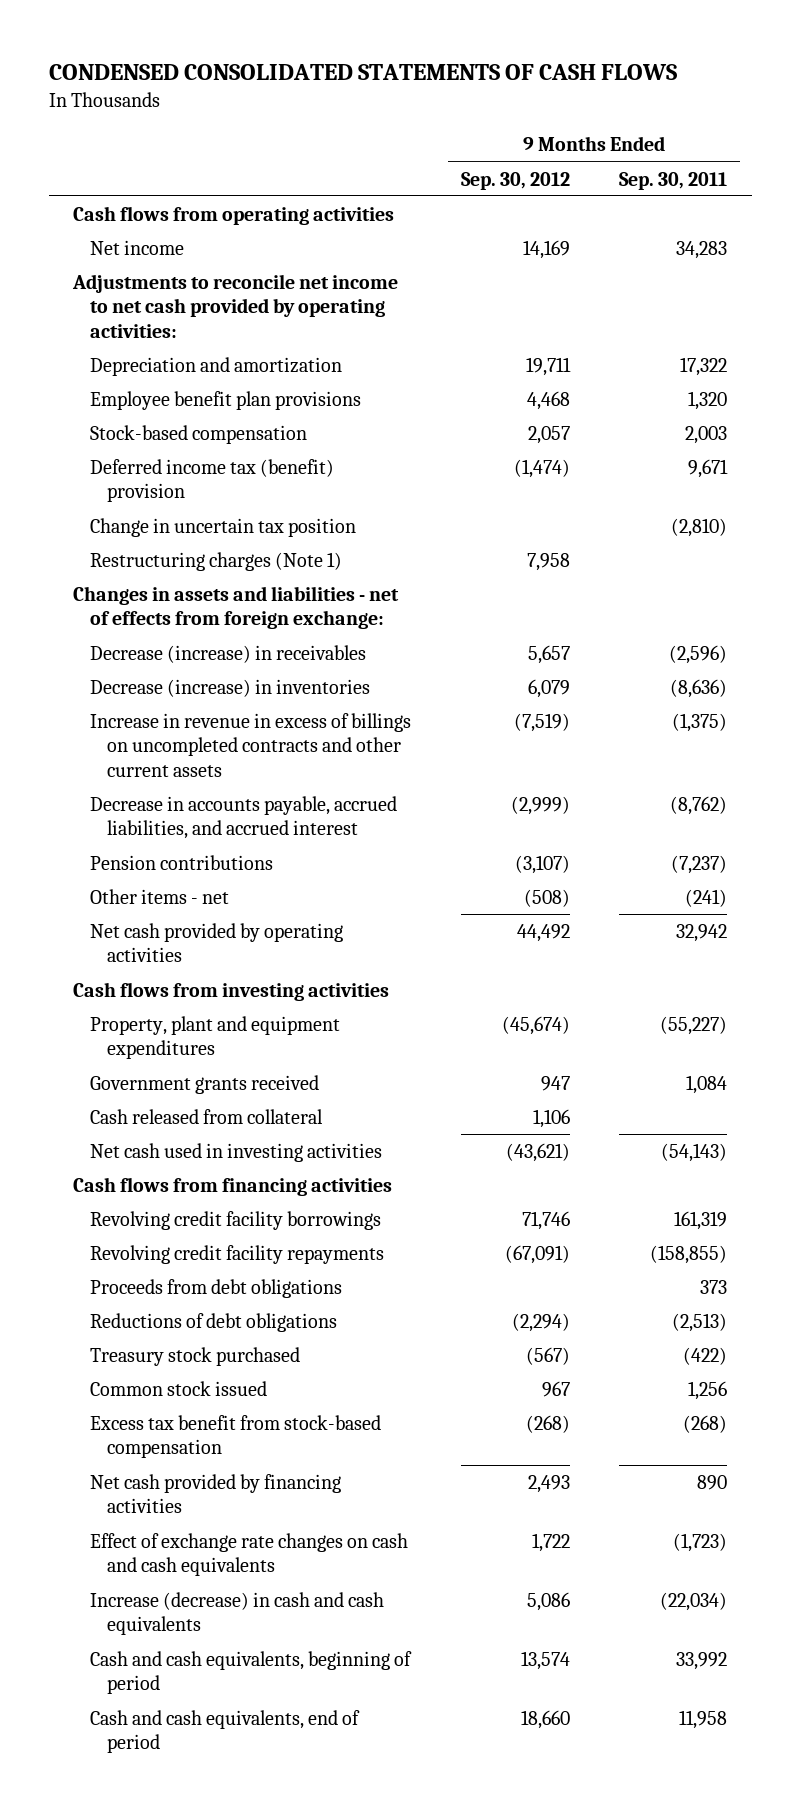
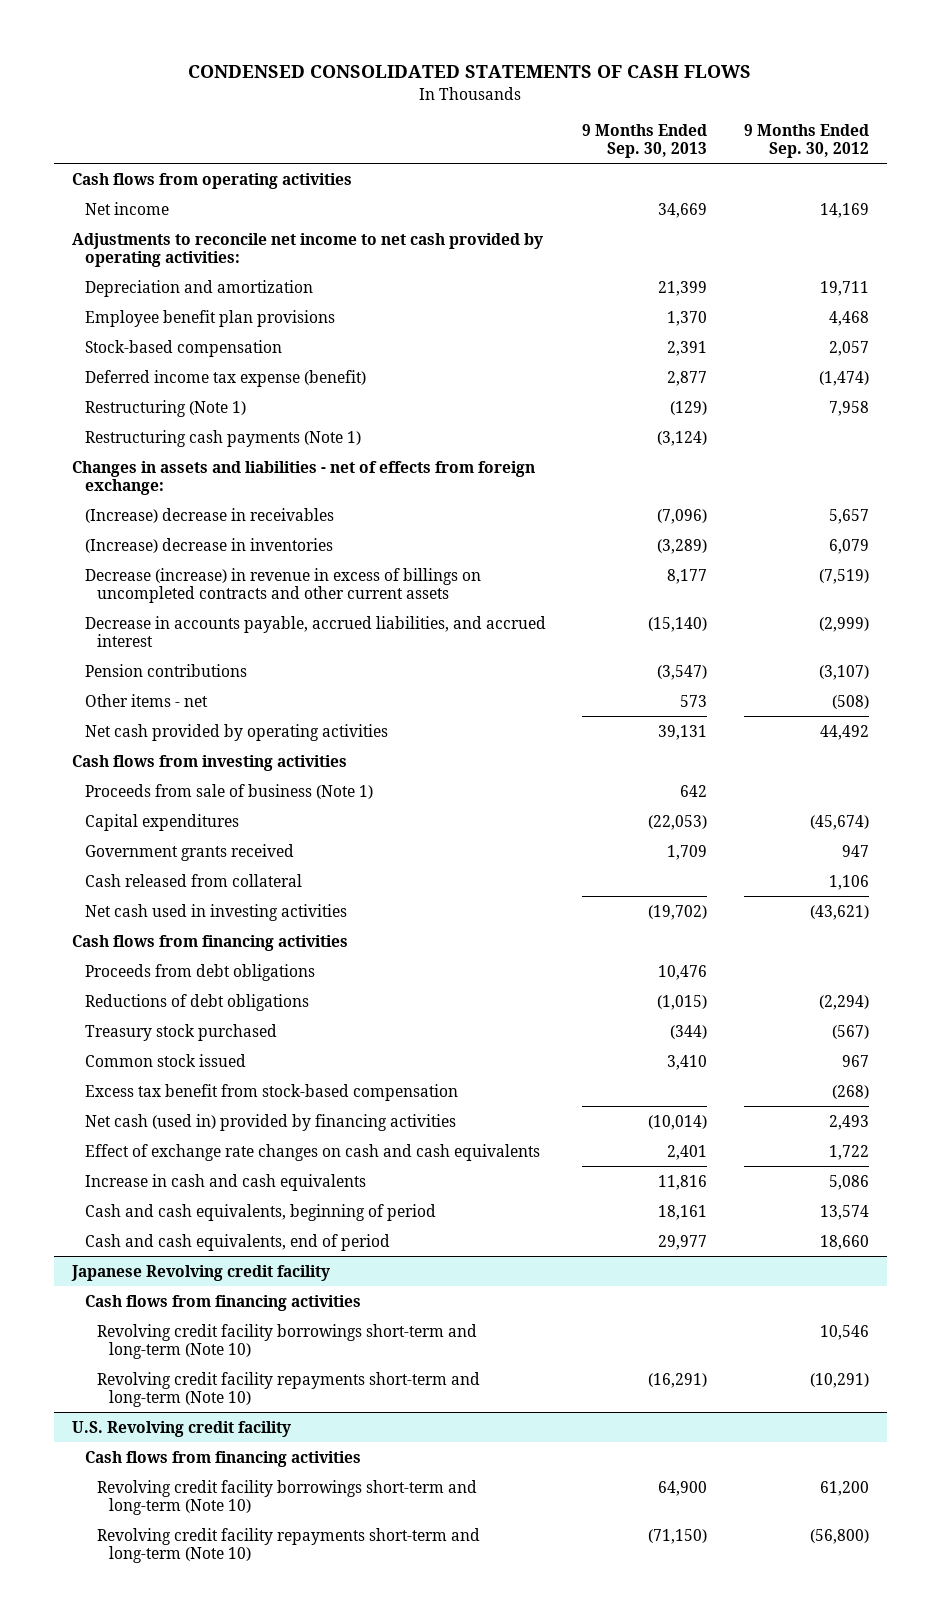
[619,171,728,190] Sep. 30, 2011 -> none
none -> [582,123,708,159] 9 Months Ended Sep. 30, 2013
[89,518,356,538] Change in uncertain tax position -> none
[89,459,334,503] Deferred income tax (benefit) provision -> [84,369,366,387] Deferred income tax expense (benefit)
[89,552,342,572] Restructuring charges (Note 1) -> [84,399,246,417] Restructuring (Note 1)
none -> [84,429,361,447] Restructuring cash payments (Note 1)
[89,645,366,664] Decrease (increase) in receivables -> [84,507,334,523] (Increase) decrease in receivables
[89,679,370,698] Decrease (increase) in inventories -> [84,537,333,553] (Increase) decrease in inventories
[89,713,411,777] Increase in revenue in excess of billings on uncompleted contracts and other current assets -> [84,567,481,603] Decrease (increase) in revenue in excess of billings on uncompleted contracts and other current assets
none -> [84,783,373,799] Proceeds from sale of business (Note 1)
[89,1016,340,1060] Property, plant and equipment expenditures -> [84,813,239,831] Capital expenditures
[89,1211,381,1231] Revolving credit facility borrowings -> none
[89,1245,384,1265] Revolving credit facility repayments -> none
[89,1474,341,1514] Net cash provided by financing activities -> [84,1113,456,1131] Net cash (used in) provided by financing activities
[89,1592,384,1636] Increase (decrease) in cash and cash equivalents -> [84,1173,366,1191] Increase in cash and cash equivalents
none -> [71,1264,331,1281] Japanese Revolving credit facility
none -> [84,1294,361,1311] Cash flows from financing activities
none -> [97,1323,478,1359] Revolving credit facility borrowings short-term and long-term (Note 10)
none -> [97,1371,481,1407] Revolving credit facility repayments short-term and long-term (Note 10)
none -> [72,1420,292,1437] U.S. Revolving credit facility
none -> [84,1450,361,1467] Cash flows from financing activities
none -> [97,1479,478,1515] Revolving credit facility borrowings short-term and long-term (Note 10)
none -> [97,1527,481,1563] Revolving credit facility repayments short-term and long-term (Note 10)

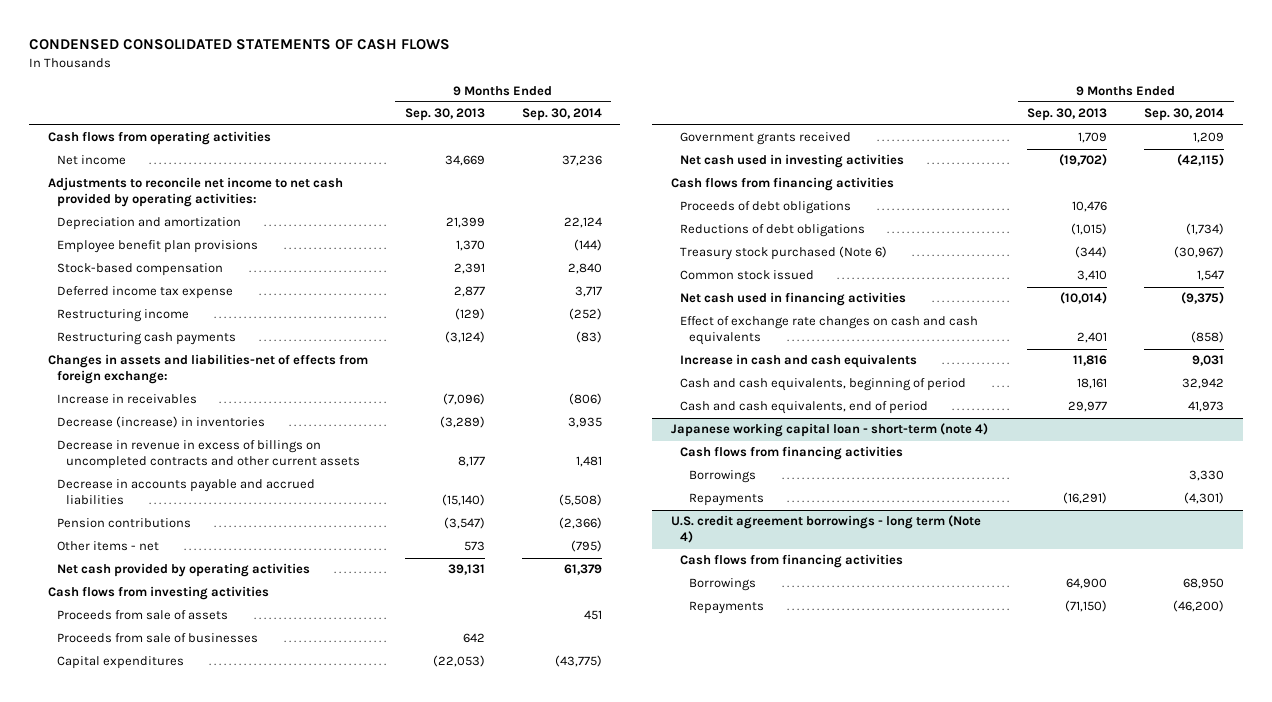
[743,123,869,159] 9 Months Ended Sep. 30, 2012 -> none
none -> [521,108,602,122] Sep. 30, 2014
[84,369,366,387] Deferred income tax expense (benefit) -> [56,286,233,300] Deferred income tax expense
[84,399,246,417] Restructuring (Note 1) -> [56,309,189,323] Restructuring income
[84,429,361,447] Restructuring cash payments (Note 1) -> [56,332,236,346] Restructuring cash payments
[72,460,536,495] Changes in assets and liabilities - net of effects from foreign exchange: -> [47,354,368,385] Changes in assets and liabilities-net of effects from foreign exchange:
[84,507,334,523] (Increase) decrease in receivables -> [56,394,197,405] Increase in receivables
[84,537,333,553] (Increase) decrease in inventories -> [56,416,265,429] Decrease (increase) in inventories
[84,567,481,603] Decrease (increase) in revenue in excess of billings on uncompleted contracts and other current assets -> [56,440,360,470] Decrease in revenue in excess of billings on uncompleted contracts and other current assets
[84,615,546,647] Decrease in accounts payable, accrued liabilities, and accrued interest -> [56,479,315,506] Decrease in accounts payable and accrued liabilities
none -> [56,610,228,621] Proceeds from sale of assets
[84,783,373,799] Proceeds from sale of business (Note 1) -> [56,633,258,644] Proceeds from sale of businesses
[84,873,302,887] Cash released from collateral -> none
[84,963,315,981] Proceeds from debt obligations -> [679,201,851,215] Proceeds of debt obligations
[84,1023,277,1041] Treasury stock purchased -> [679,246,887,261] Treasury stock purchased (Note 6)
[84,1083,458,1101] Excess tax benefit from stock-based compensation -> none
[84,1113,456,1131] Net cash (used in) provided by financing activities -> [679,292,906,307] Net cash used in financing activities
[71,1264,331,1281] Japanese Revolving credit facility -> none
none -> [670,423,988,438] Japanese working capital loan - short-term (note 4)
[72,1420,292,1437] U.S. Revolving credit facility -> none
[97,1323,478,1359] Revolving credit facility borrowings short-term and long-term (Note 10) -> [688,470,756,484] Borrowings
[97,1371,481,1407] Revolving credit facility repayments short-term and long-term (Note 10) -> [688,493,764,507] Repayments
none -> [670,515,981,544] U.S. credit agreement borrowings - long term (Note 4)
[97,1479,478,1515] Revolving credit facility borrowings short-term and long-term (Note 10) -> [688,578,756,592] Borrowings
[97,1527,481,1563] Revolving credit facility repayments short-term and long-term (Note 10) -> [688,601,764,615] Repayments

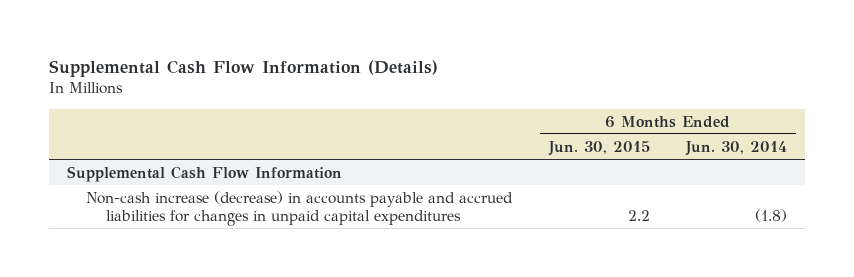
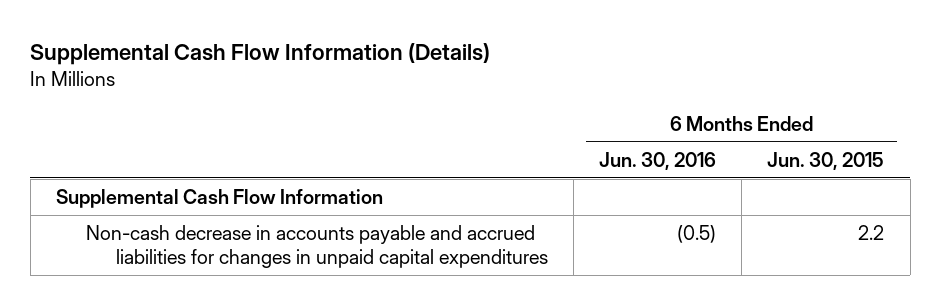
[684,140,787,156] Jun. 30, 2014 -> none
none -> [599,151,717,170] Jun. 30, 2016
[86,190,514,226] Non-cash increase (decrease) in accounts payable and accrued liabilities for changes in unpaid capital expenditures -> [85,225,548,269] Non-cash decrease in accounts payable and accrued liabilities for changes in unpaid capital expenditures

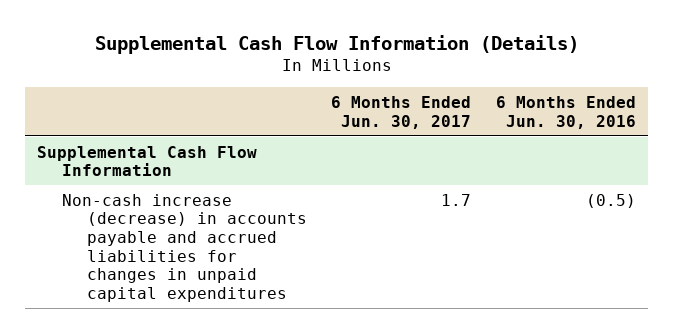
[767,151,885,170] Jun. 30, 2015 -> none
none -> [331,95,472,129] 6 Months Ended Jun. 30, 2017
[85,225,548,269] Non-cash decrease in accounts payable and accrued liabilities for changes in unpaid capital expenditures -> [62,193,307,302] Non-cash increase (decrease) in accounts payable and accrued liabilities for changes in unpaid capital expenditures

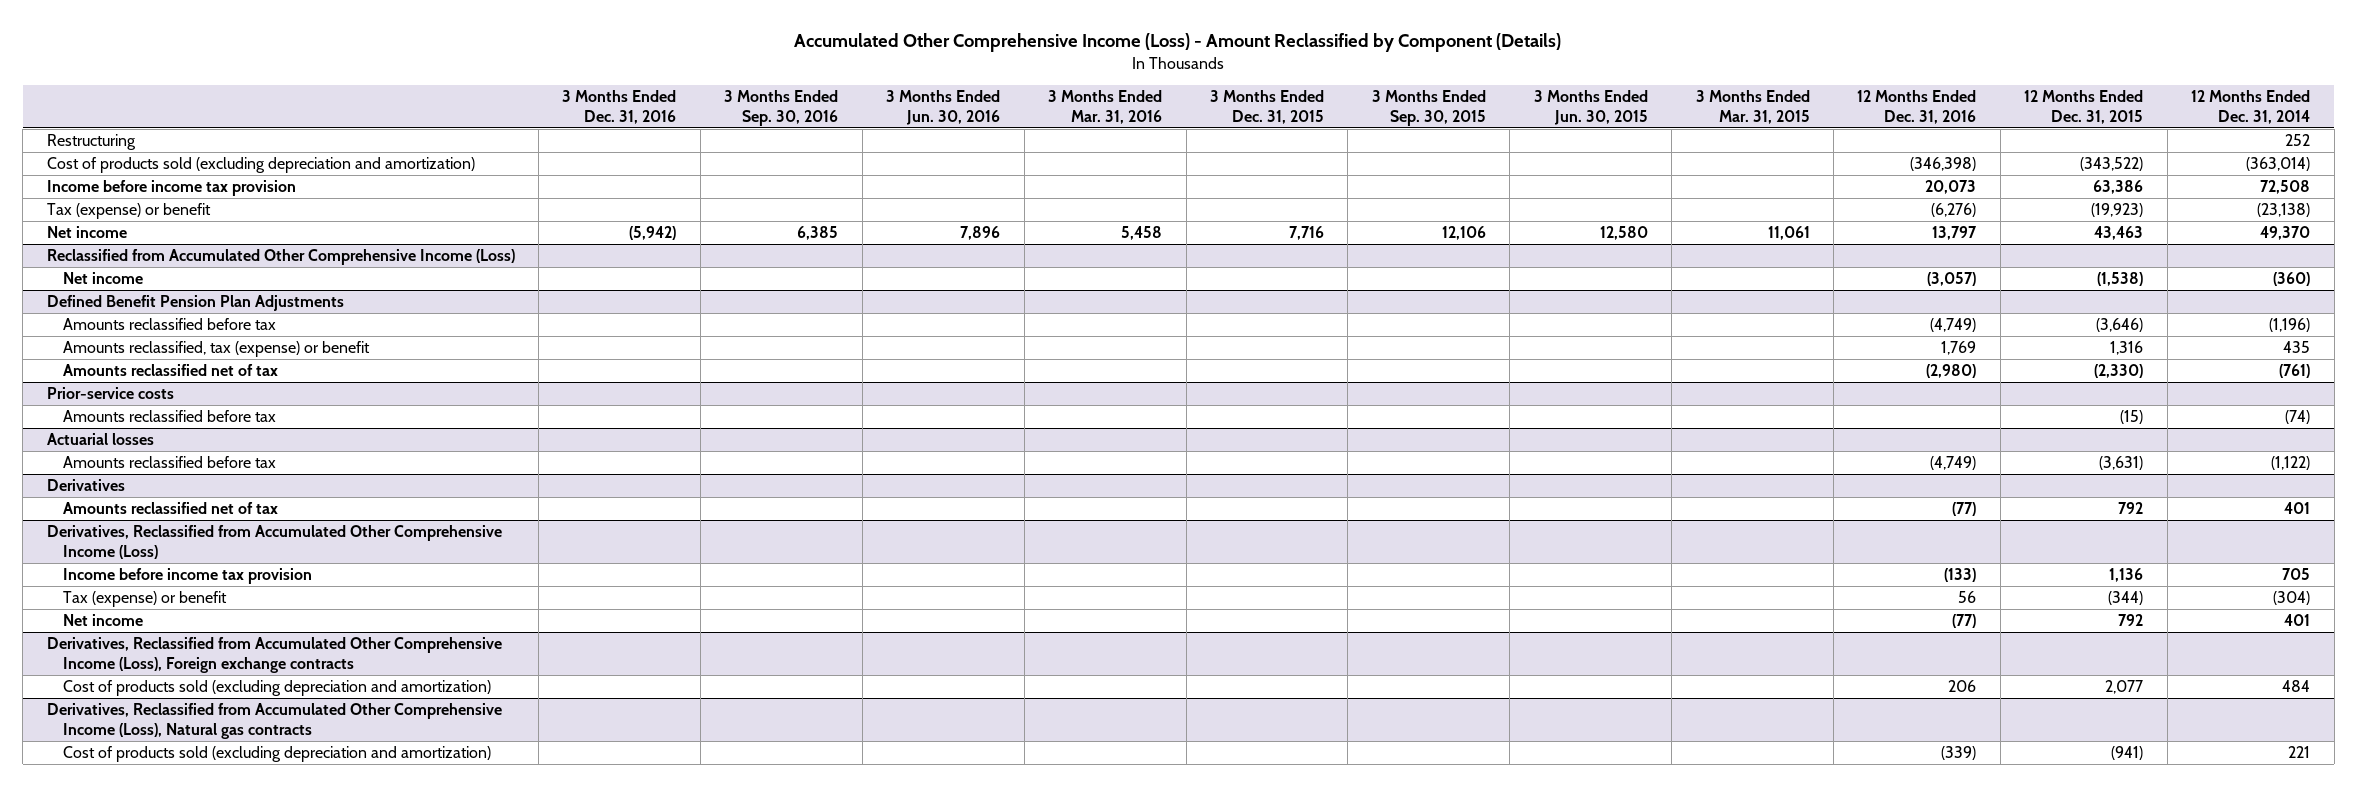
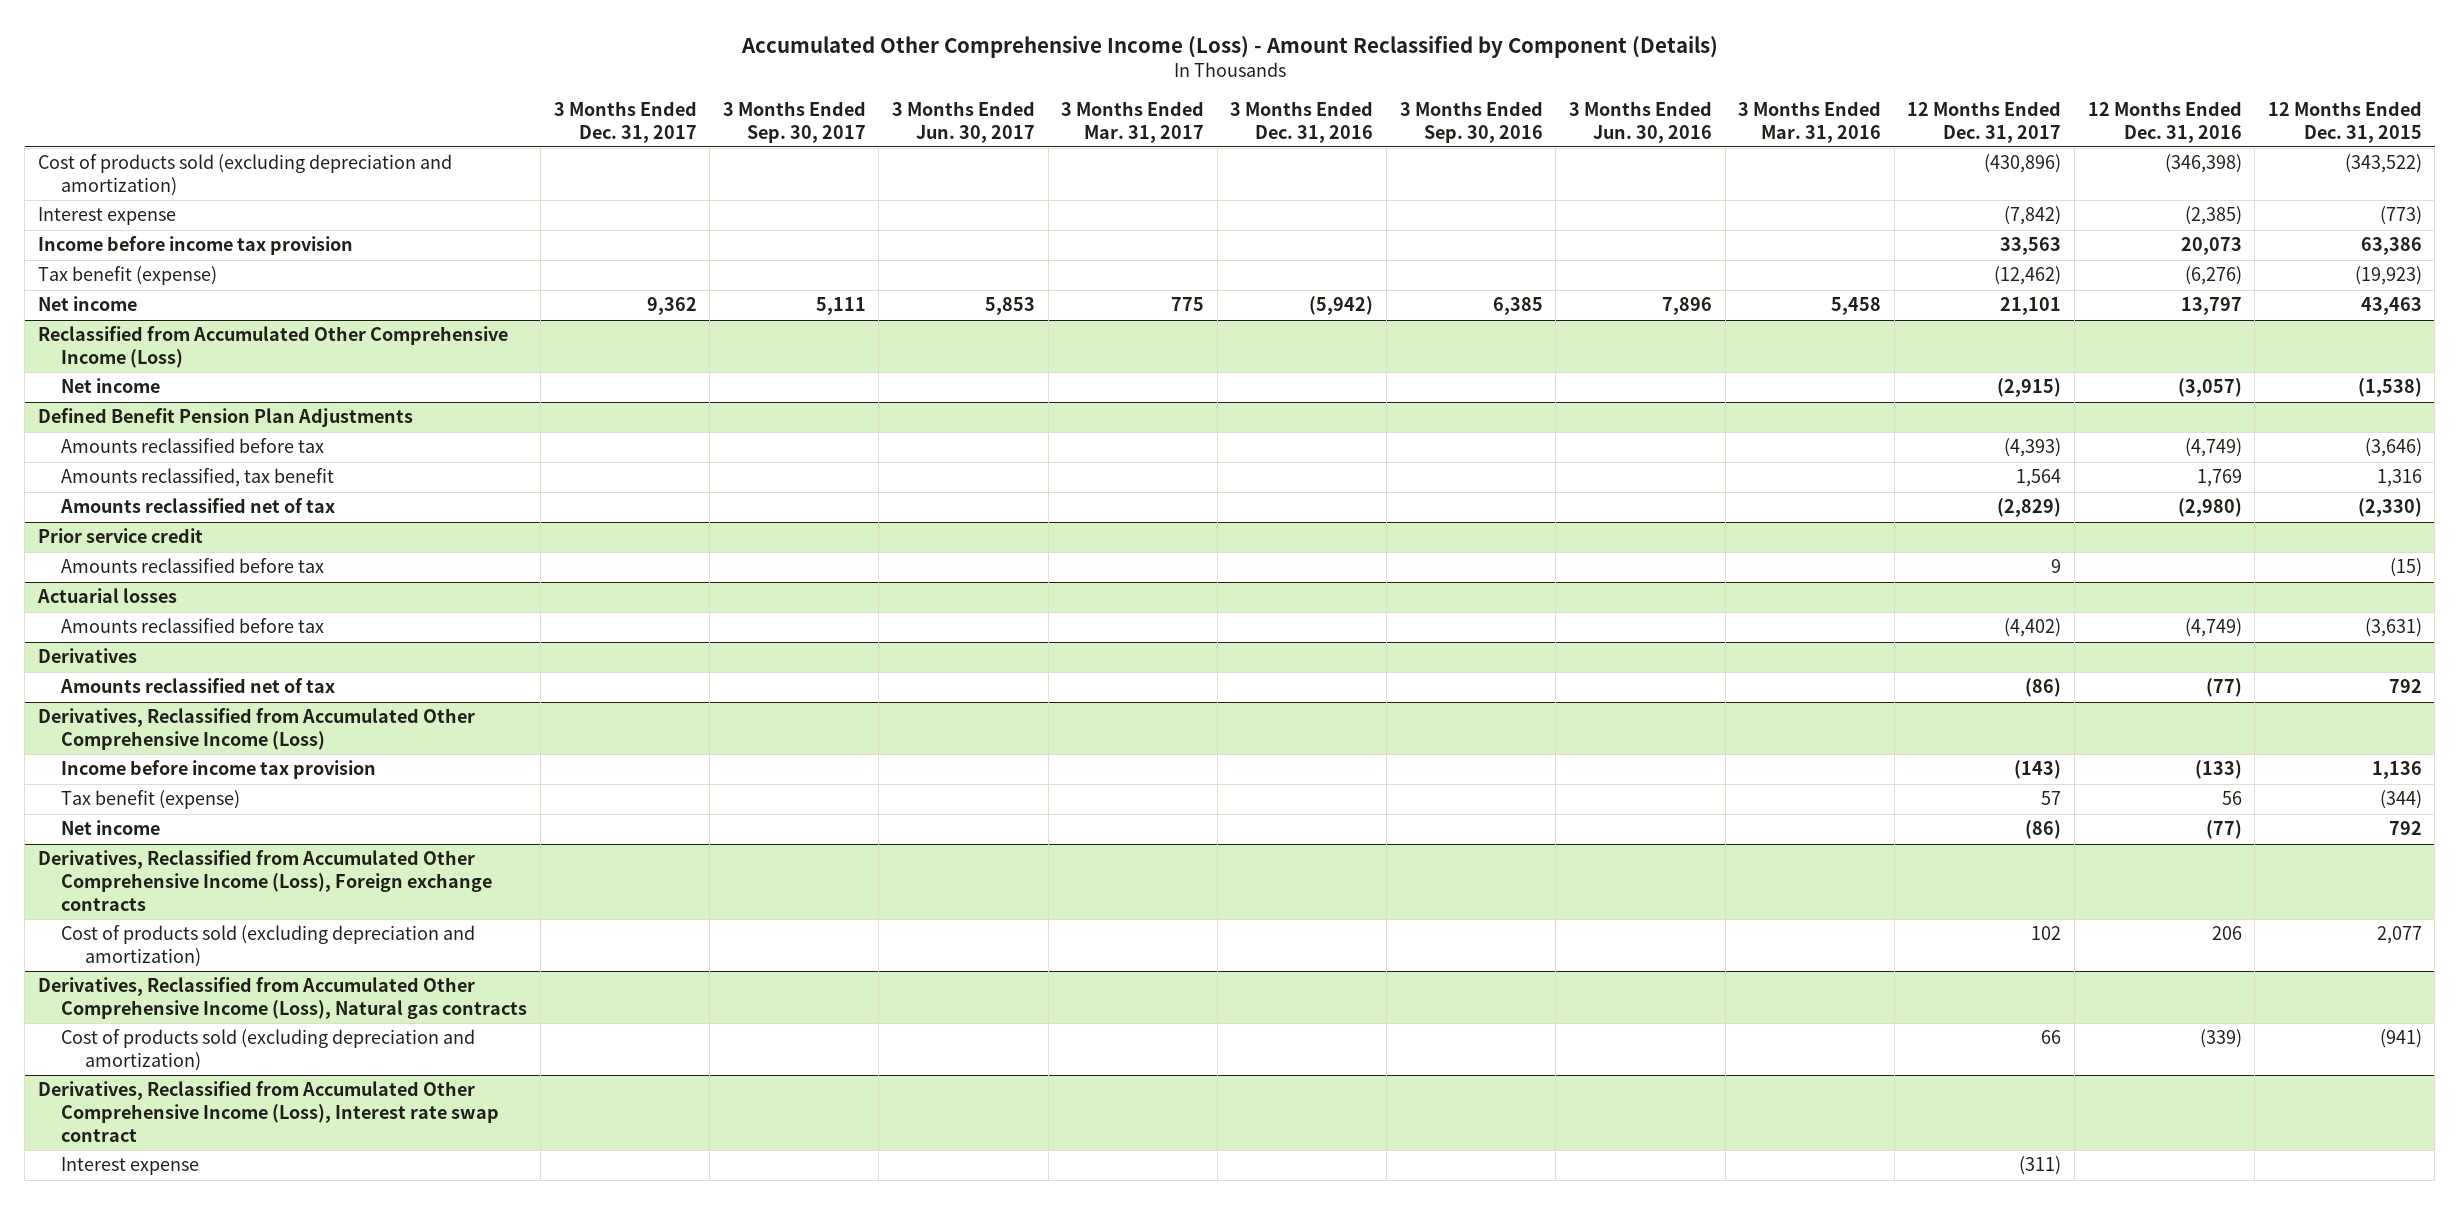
[1209,90,1324,124] 3 Months Ended Dec. 31, 2015 -> none
[1371,90,1486,126] 3 Months Ended Sep. 30, 2015 -> none
[1533,90,1648,125] 3 Months Ended Jun. 30, 2015 -> none
[1695,90,1810,124] 3 Months Ended Mar. 31, 2015 -> none
[2191,90,2311,124] 12 Months Ended Dec. 31, 2014 -> none
none -> [553,101,697,143] 3 Months Ended Dec. 31, 2017
none -> [722,101,866,143] 3 Months Ended Sep. 30, 2017
none -> [892,101,1036,143] 3 Months Ended Jun. 30, 2017
none -> [1061,101,1205,143] 3 Months Ended Mar. 31, 2017
none -> [1907,101,2062,143] 12 Months Ended Dec. 31, 2017
[46,134,136,151] Restructuring -> none
none -> [38,207,177,226] Interest expense
[46,203,211,220] Tax (expense) or benefit -> [38,266,218,286] Tax benefit (expense)
[62,341,370,358] Amounts reclassified, tax (expense) or benefit -> [61,468,335,488] Amounts reclassified, tax benefit
[46,387,174,400] Prior-service costs -> [38,528,204,544] Prior service credit
[62,591,227,608] Tax (expense) or benefit -> [61,790,241,810] Tax benefit (expense)
none -> [38,1081,500,1142] Derivatives, Reclassified from Accumulated Other Comprehensive Income (Loss), Interest rate swap contract
none -> [61,1157,200,1176] Interest expense

